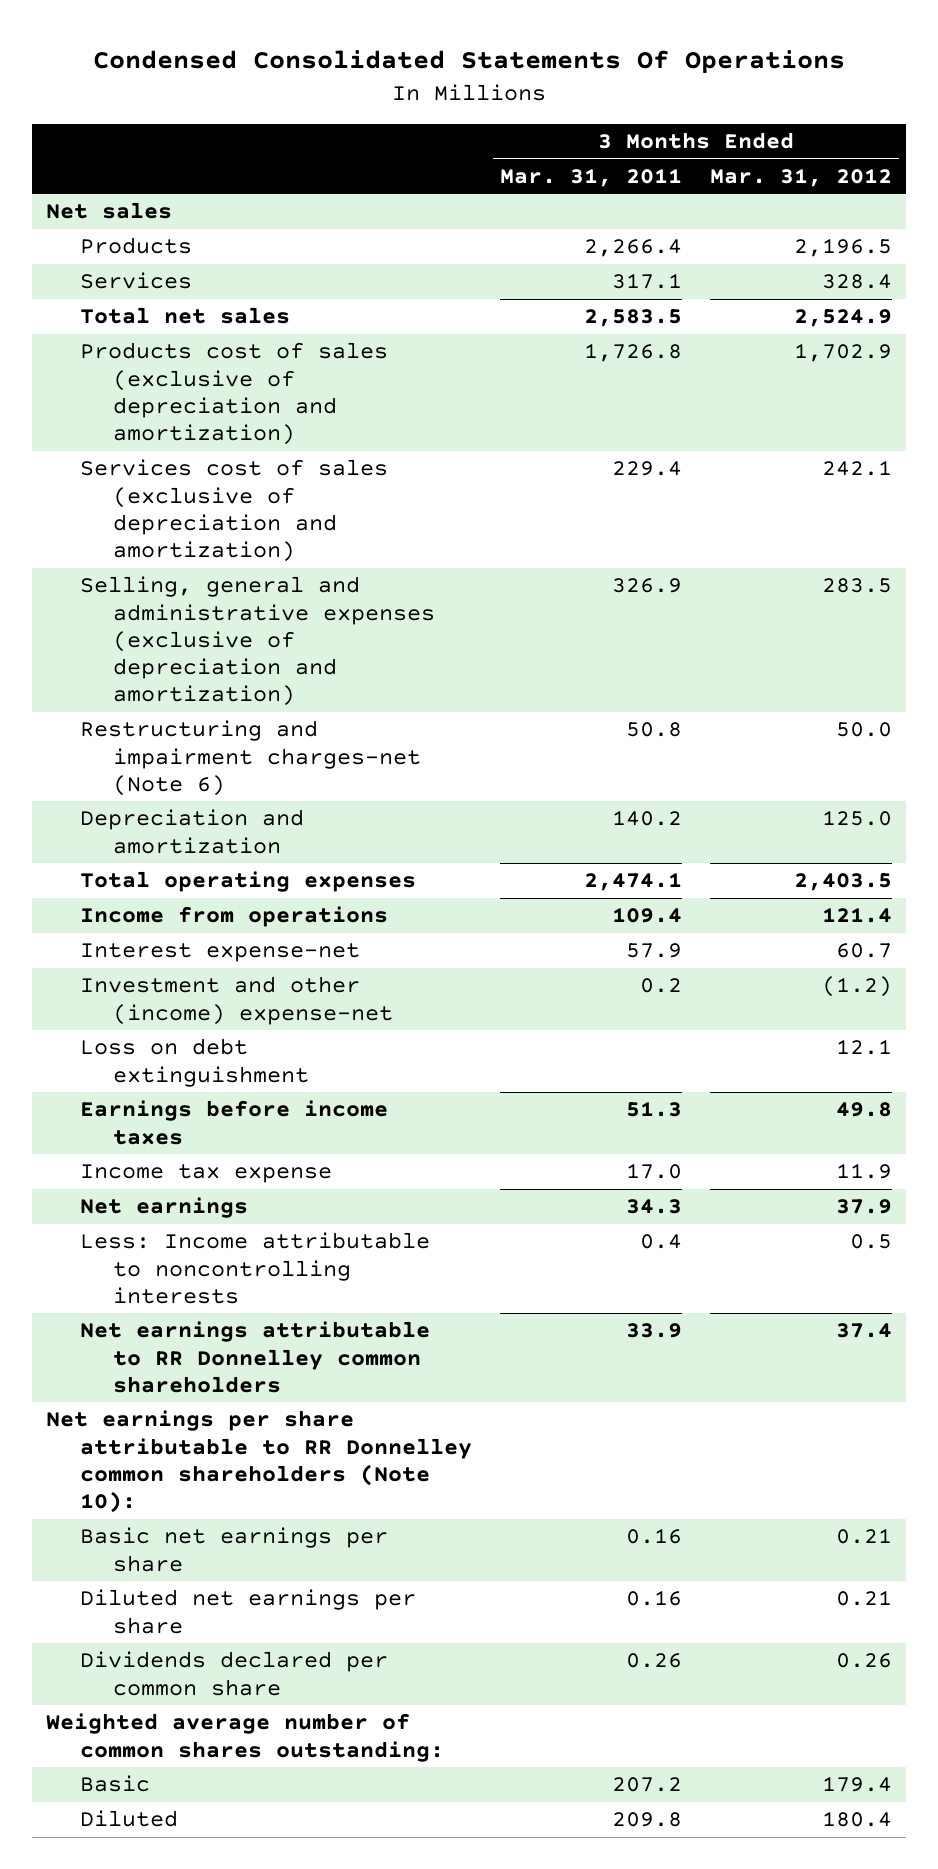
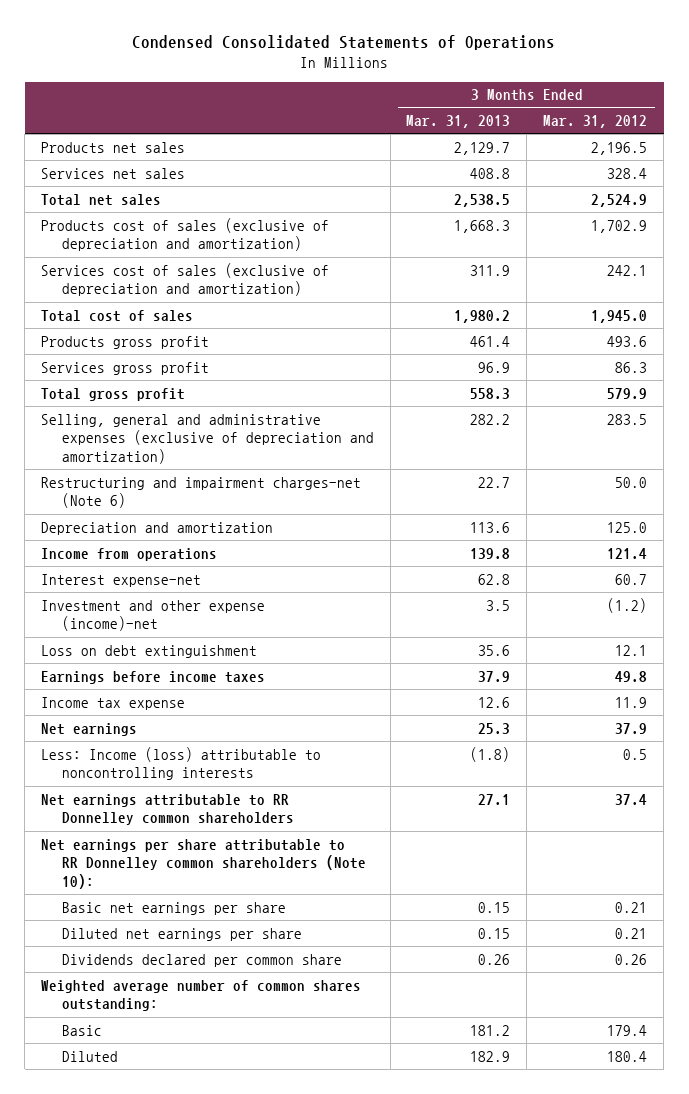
[92,50,845,75] Condensed Consolidated Statements Of Operations -> [132,35,556,51] Condensed Consolidated Statements of Operations
[499,167,682,187] Mar. 31, 2011 -> none
none -> [406,115,511,129] Mar. 31, 2013
[46,202,173,220] Net sales -> none
[79,237,192,255] Products -> [41,141,186,153] Products net sales
[79,272,192,290] Services -> [41,167,186,179] Services net sales
none -> [41,309,194,322] Total cost of sales
none -> [41,335,210,349] Products gross profit
none -> [41,361,210,375] Services gross profit
none -> [41,387,186,401] Total gross profit
[79,871,416,893] Total operating expenses -> none
[79,976,393,1025] Investment and other (income) expense-net -> [41,599,266,632] Investment and other expense (income)-net
[79,1232,430,1304] Less: Income attributable to noncontrolling interests -> [41,746,322,781] Less: Income (loss) attributable to noncontrolling interests

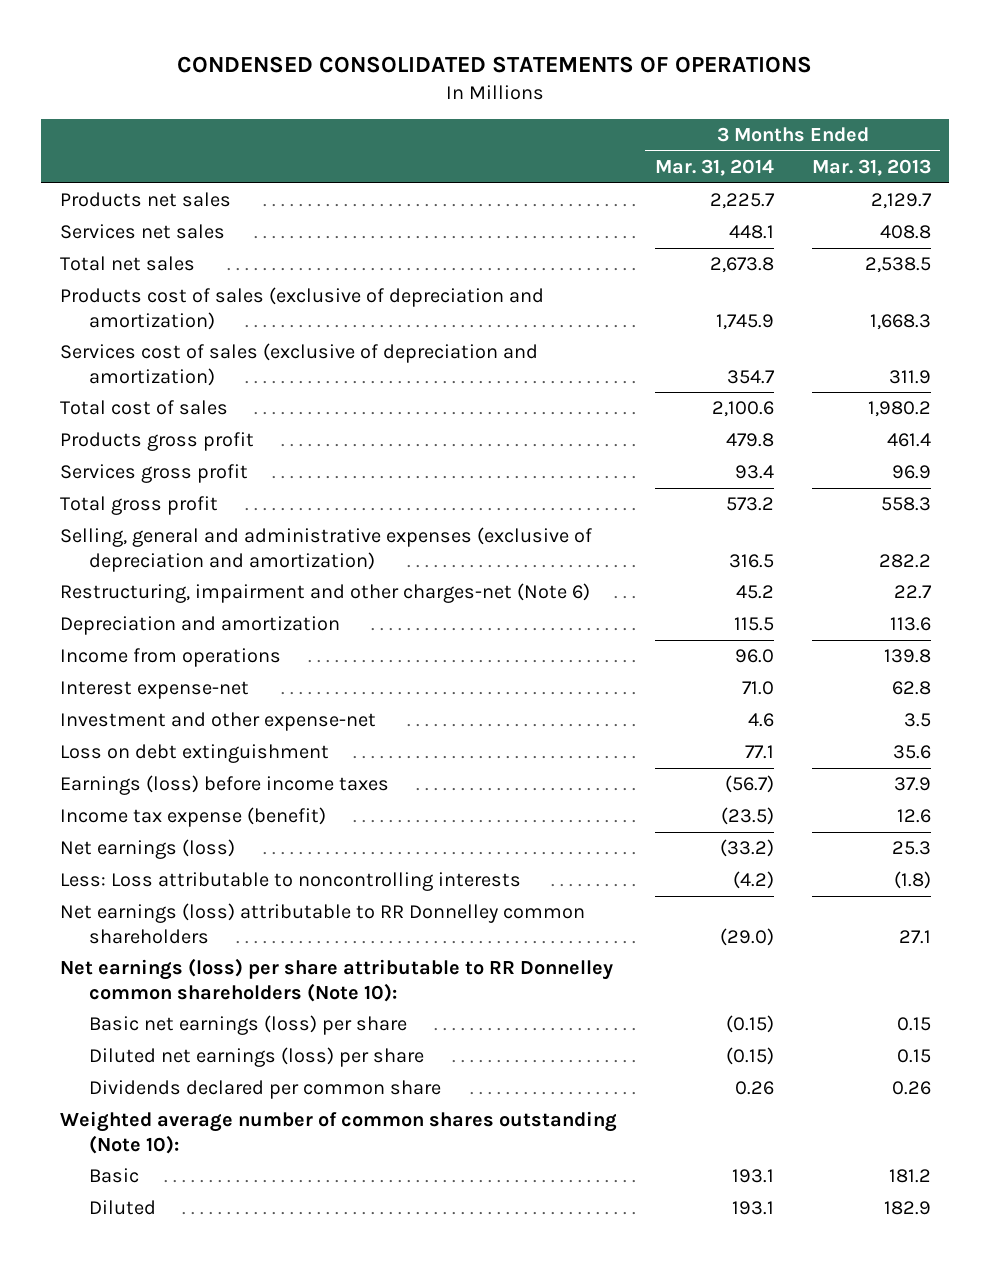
[132,35,556,51] Condensed Consolidated Statements of Operations -> [177,56,813,74] CONDENSED CONSOLIDATED STATEMENTS OF OPERATIONS
[543,115,648,129] Mar. 31, 2012 -> none
none -> [654,159,774,177] Mar. 31, 2014
[41,476,362,509] Restructuring and impairment charges-net (Note 6) -> [59,583,590,604] Restructuring, impairment and other charges-net (Note 6)
[41,599,266,632] Investment and other expense (income)-net -> [59,712,376,732] Investment and other expense-net
[41,670,266,684] Earnings before income taxes -> [59,775,389,796] Earnings (loss) before income taxes
[41,696,186,710] Income tax expense -> [59,807,326,828] Income tax expense (benefit)
[41,722,138,736] Net earnings -> [59,839,235,860] Net earnings (loss)
[41,746,322,781] Less: Income (loss) attributable to noncontrolling interests -> [59,872,521,892] Less: Loss attributable to noncontrolling interests
[41,793,294,826] Net earnings attributable to RR Donnelley common shareholders -> [59,903,585,944] Net earnings (loss) attributable to RR Donnelley common shareholders
[41,838,366,890] Net earnings per share attributable to RR Donnelley common shareholders (Note 10): -> [59,958,613,1002] Net earnings (loss) per share attributable to RR Donnelley common shareholders (Note 10):
[61,901,286,915] Basic net earnings per share -> [89,1015,408,1036] Basic net earnings (loss) per share
[61,927,302,941] Diluted net earnings per share -> [89,1047,425,1068] Diluted net earnings (loss) per share
[41,979,362,1012] Weighted average number of common shares outstanding: -> [59,1111,617,1154] Weighted average number of common shares outstanding (Note 10):

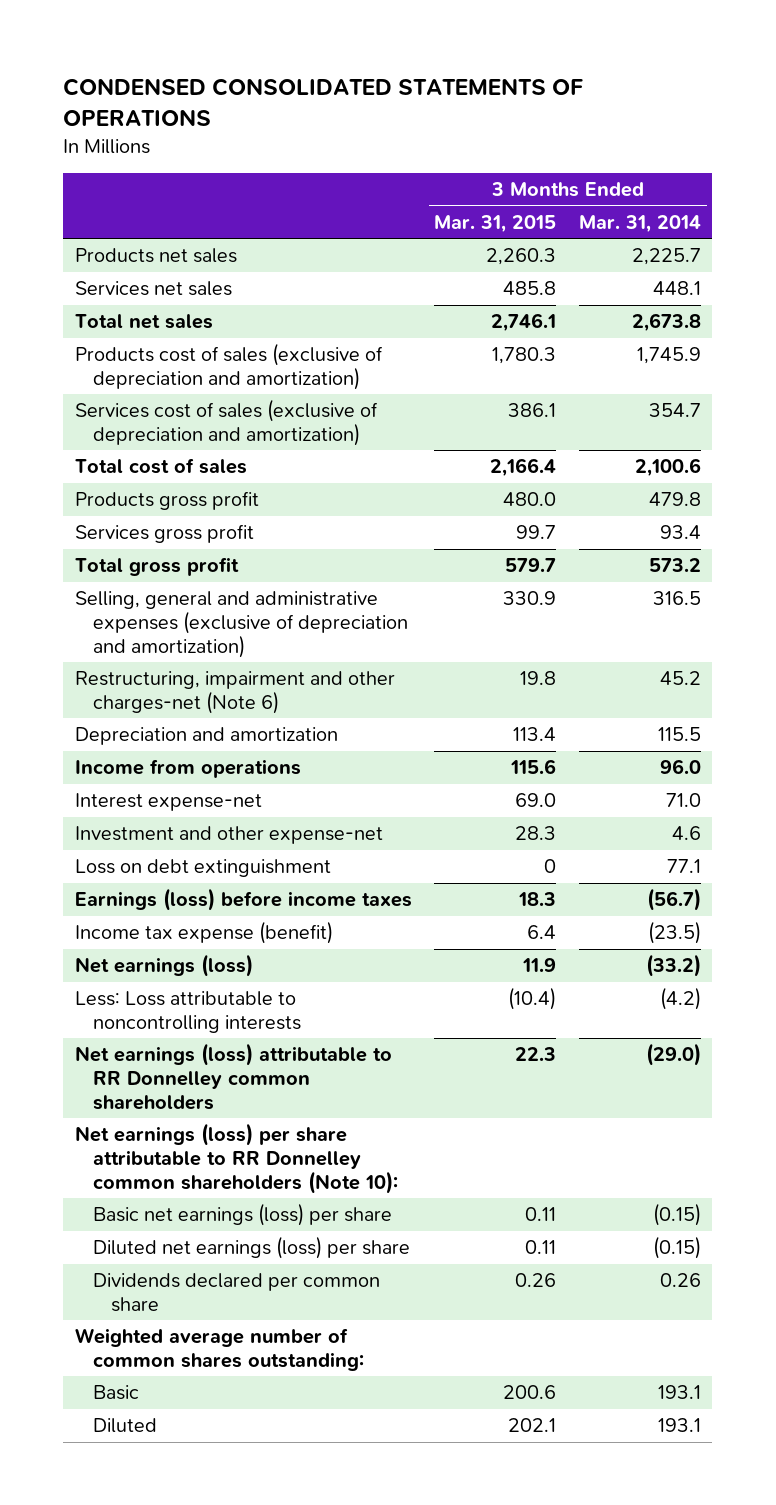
[811,159,931,177] Mar. 31, 2013 -> none
none -> [434,214,557,233] Mar. 31, 2015
[59,1111,617,1154] Weighted average number of common shares outstanding (Note 10): -> [74,1328,364,1371] Weighted average number of common shares outstanding:

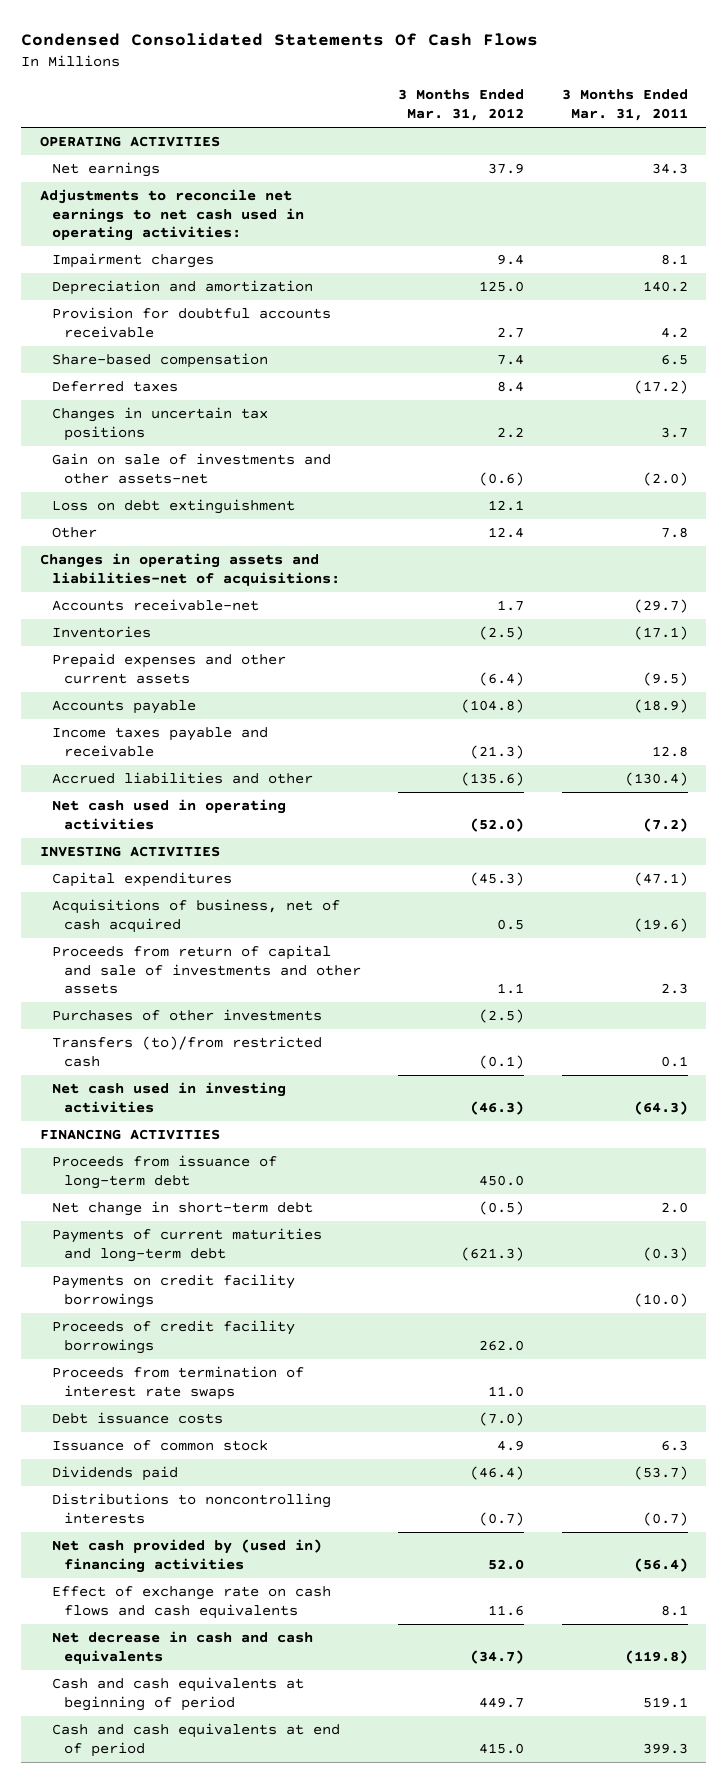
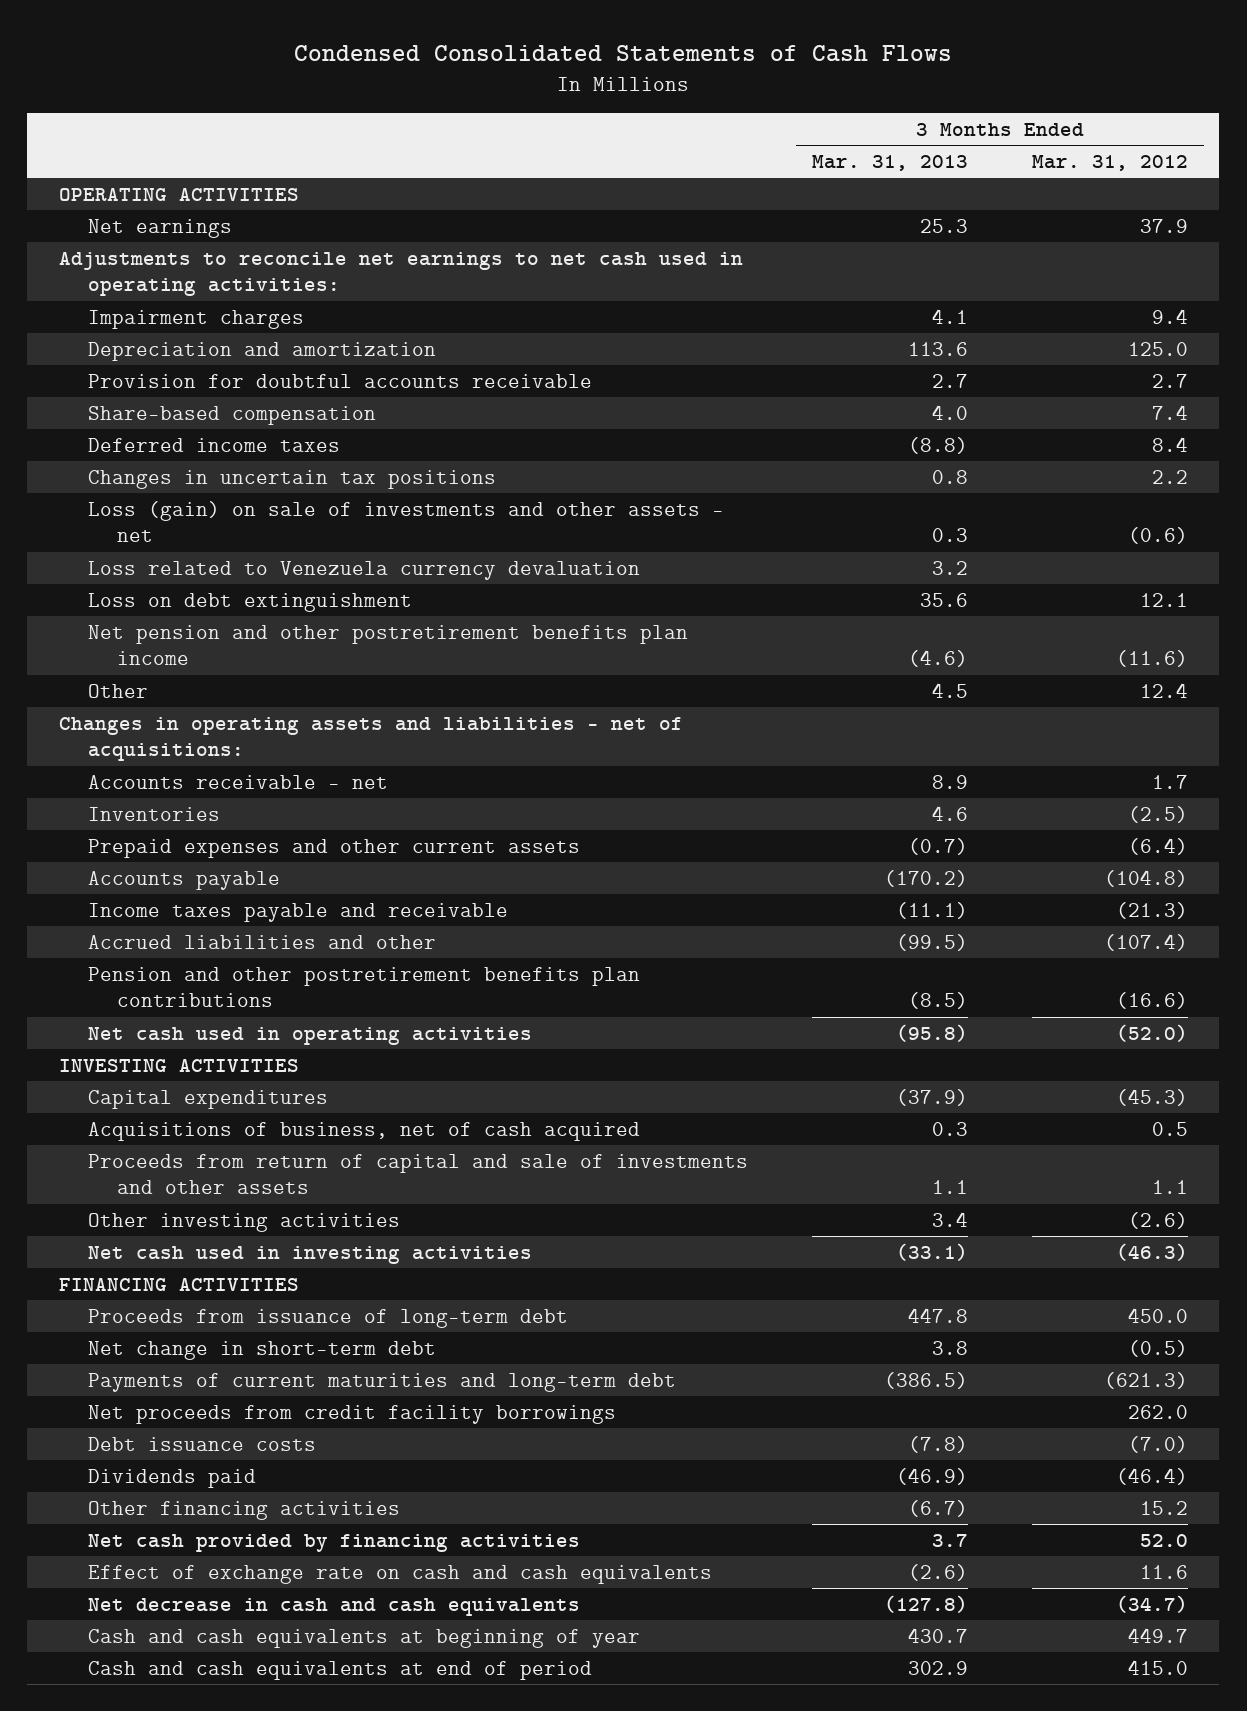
[21,33,539,47] Condensed Consolidated Statements Of Cash Flows -> [294,45,953,63] Condensed Consolidated Statements of Cash Flows
[561,89,688,122] 3 Months Ended Mar. 31, 2011 -> none
none -> [811,155,968,172] Mar. 31, 2013
[51,381,178,393] Deferred taxes -> [87,437,340,452] Deferred income taxes
[51,453,331,484] Gain on sale of investments and other assets-net -> [87,500,724,543] Loss (gain) on sale of investments and other assets - net
none -> [87,560,640,580] Loss related to Venezuela currency devaluation
none -> [87,624,688,666] Net pension and other postretirement benefits plan income
[39,553,340,586] Changes in operating assets and liabilities-net of acquisitions: -> [59,716,684,762] Changes in operating assets and liabilities - net of acquisitions:
[51,599,259,612] Accounts receivable-net -> [87,774,388,789] Accounts receivable - net
[461,772,525,787] (135.6) -> [1103,933,1188,951] (107.4)
none -> [87,966,640,1008] Pension and other postretirement benefits plan contributions
[51,1009,322,1022] Purchases of other investments -> none
[51,1036,322,1067] Transfers (to)/from restricted cash -> none
none -> [87,1212,400,1232] Other investing activities
[51,1274,295,1308] Payments on credit facility borrowings -> none
[51,1366,304,1400] Proceeds from termination of interest rate swaps -> none
[51,1320,295,1354] Proceeds of credit facility borrowings -> [87,1404,616,1424] Net proceeds from credit facility borrowings
[51,1440,268,1452] Issuance of common stock -> none
[51,1493,331,1524] Distributions to noncontrolling interests -> none
none -> [87,1500,400,1520] Other financing activities
[51,1539,322,1573] Net cash provided by (used in) financing activities -> [87,1533,580,1552] Net cash provided by financing activities
[51,1586,331,1619] Effect of exchange rate on cash flows and cash equivalents -> [87,1564,712,1584] Effect of exchange rate on cash and cash equivalents
[51,1677,304,1711] Cash and cash equivalents at beginning of period -> [87,1628,640,1648] Cash and cash equivalents at beginning of year

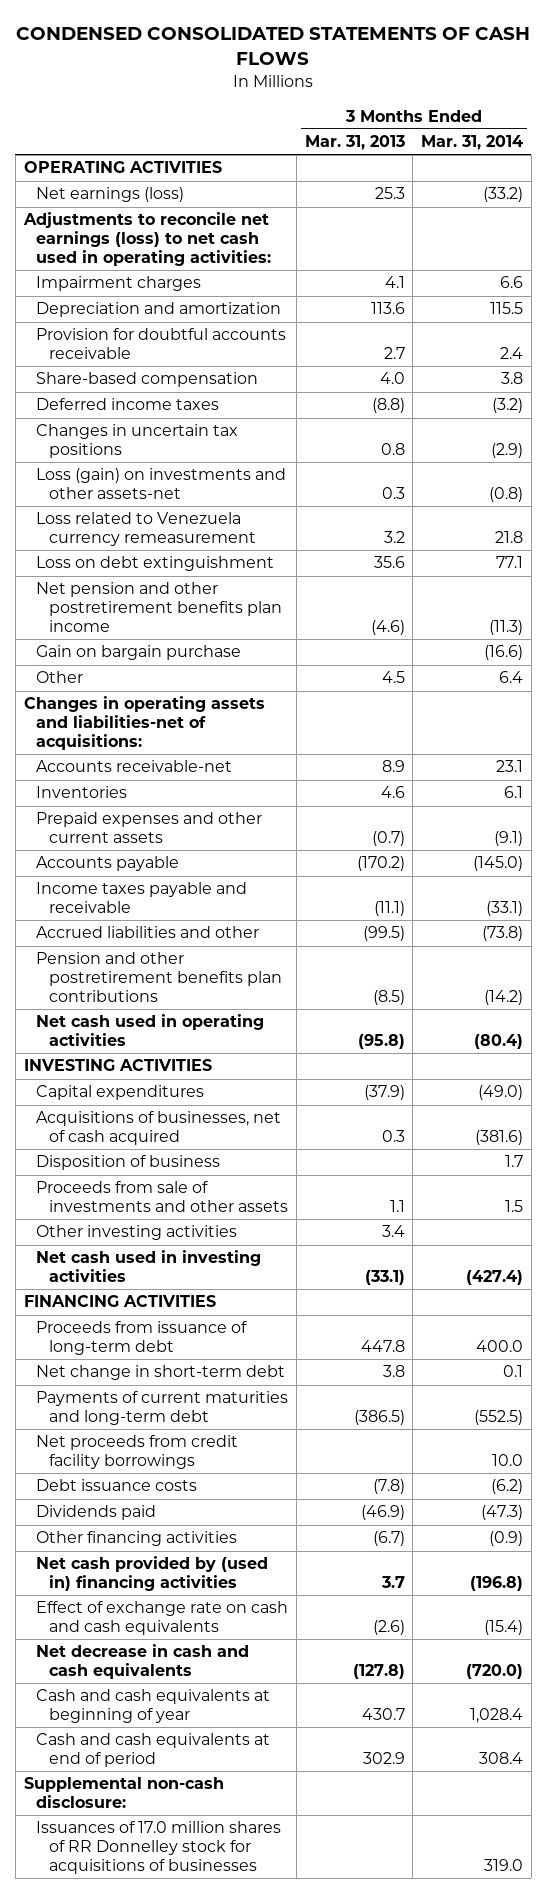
[294,45,953,63] Condensed Consolidated Statements of Cash Flows -> [16,27,531,66] CONDENSED CONSOLIDATED STATEMENTS OF CASH FLOWS
[1031,155,1188,172] Mar. 31, 2012 -> none
none -> [421,135,524,151] Mar. 31, 2014
[87,218,232,238] Net earnings -> [36,187,185,203] Net earnings (loss)
[59,251,744,297] Adjustments to reconcile net earnings to net cash used in operating activities: -> [22,212,272,267] Adjustments to reconcile net earnings (loss) to net cash used in operating activities:
[87,500,724,543] Loss (gain) on sale of investments and other assets - net -> [36,468,287,500] Loss (gain) on investments and other assets-net
[87,560,640,580] Loss related to Venezuela currency devaluation -> [36,512,257,547] Loss related to Venezuela currency remeasurement
none -> [36,645,242,661] Gain on bargain purchase
[59,716,684,762] Changes in operating assets and liabilities - net of acquisitions: -> [23,696,265,751] Changes in operating assets and liabilities-net of acquisitions:
[87,774,388,789] Accounts receivable - net -> [36,760,233,773] Accounts receivable-net
[87,1121,640,1141] Acquisitions of business, net of cash acquired -> [36,1111,282,1146] Acquisitions of businesses, net of cash acquired
none -> [36,1155,221,1171] Disposition of business
[87,1153,748,1195] Proceeds from return of capital and sale of investments and other assets -> [36,1181,289,1213] Proceeds from sale of investments and other assets
[87,1533,580,1552] Net cash provided by financing activities -> [36,1556,269,1592] Net cash provided by (used in) financing activities
none -> [23,1777,224,1809] Supplemental non-cash disclosure:
none -> [36,1821,282,1875] Issuances of 17.0 million shares of RR Donnelley stock for acquisitions of businesses

